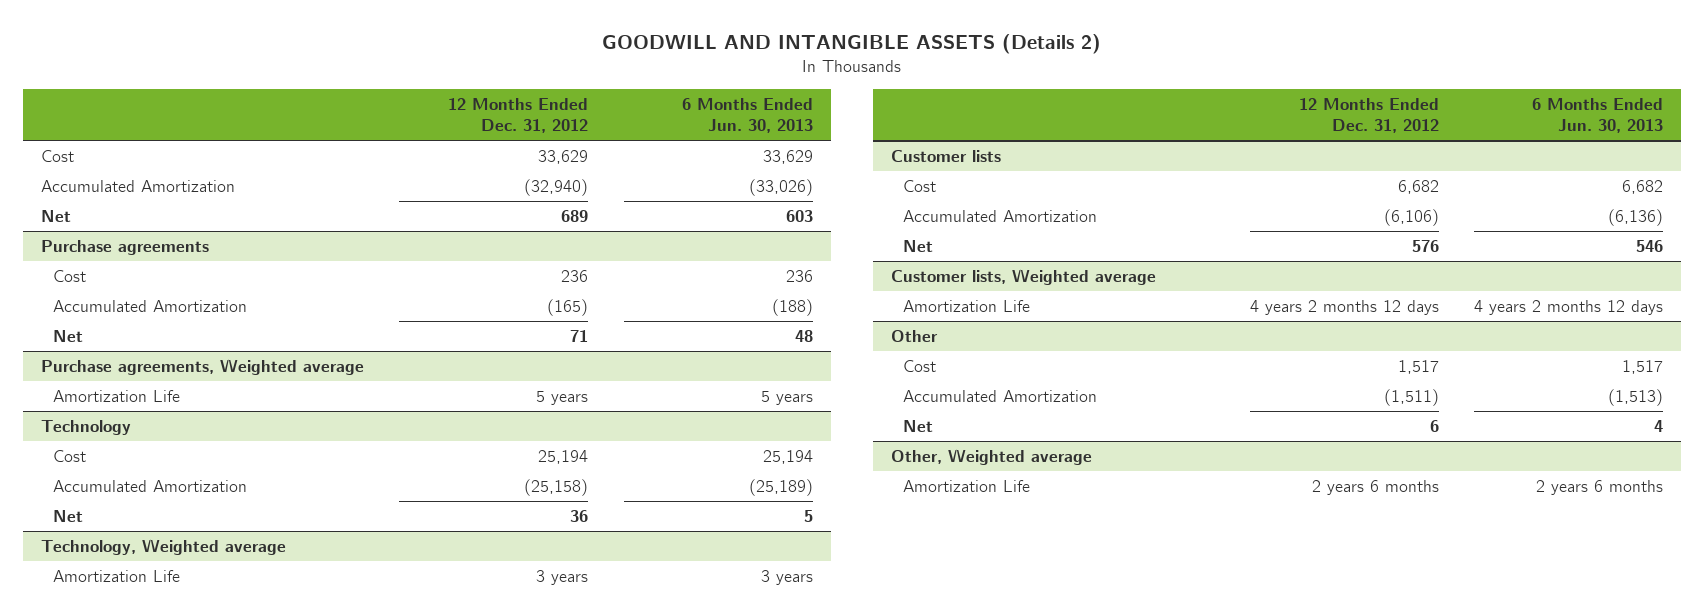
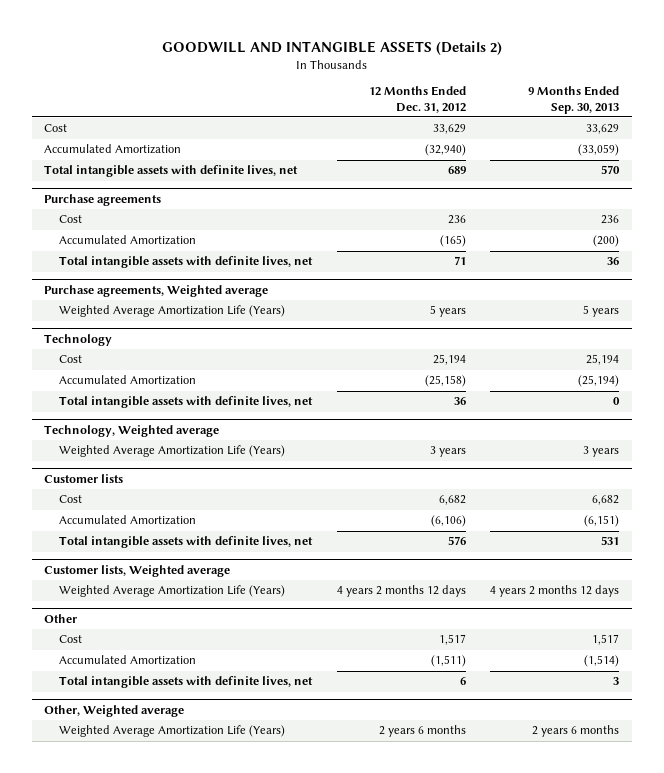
[681,97,813,134] 6 Months Ended Jun. 30, 2013 -> none
none -> [528,86,620,114] 9 Months Ended Sep. 30, 2013
[40,209,71,222] Net -> [44,165,299,178] Total intangible assets with definite lives, net
[52,329,83,342] Net -> [59,256,314,269] Total intangible assets with definite lives, net
[52,389,180,402] Amortization Life -> [59,305,286,318] Weighted Average Amortization Life (Years)
[52,509,83,522] Net -> [59,396,314,409] Total intangible assets with definite lives, net
[52,569,180,582] Amortization Life -> [59,445,286,458] Weighted Average Amortization Life (Years)
[903,239,934,252] Net -> [59,536,314,549] Total intangible assets with definite lives, net
[903,299,1031,312] Amortization Life -> [59,585,286,598] Weighted Average Amortization Life (Years)
[903,419,934,432] Net -> [59,676,314,689] Total intangible assets with definite lives, net
[903,479,1031,492] Amortization Life -> [59,725,286,738] Weighted Average Amortization Life (Years)

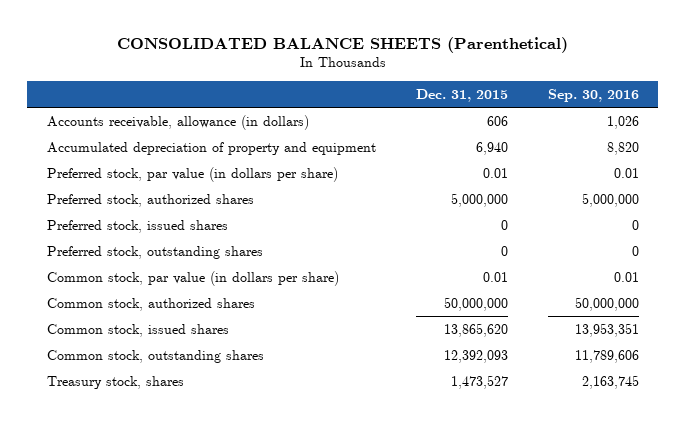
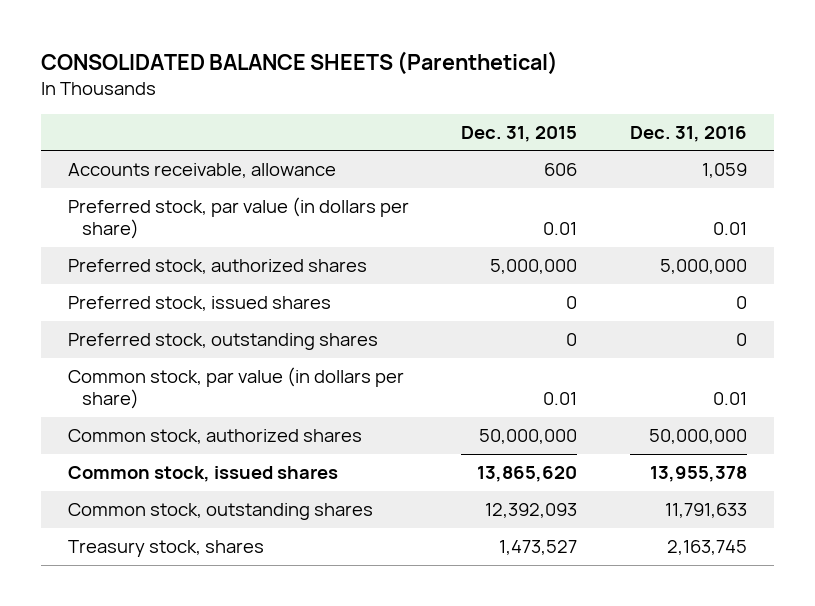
[547,88,639,102] Sep. 30, 2016 -> none
none -> [630,125,748,142] Dec. 31, 2016
[47,141,377,155] Accumulated depreciation of property and equipment -> none
[47,114,310,130] Accounts receivable, allowance (in dollars) -> [67,163,336,179] Accounts receivable, allowance

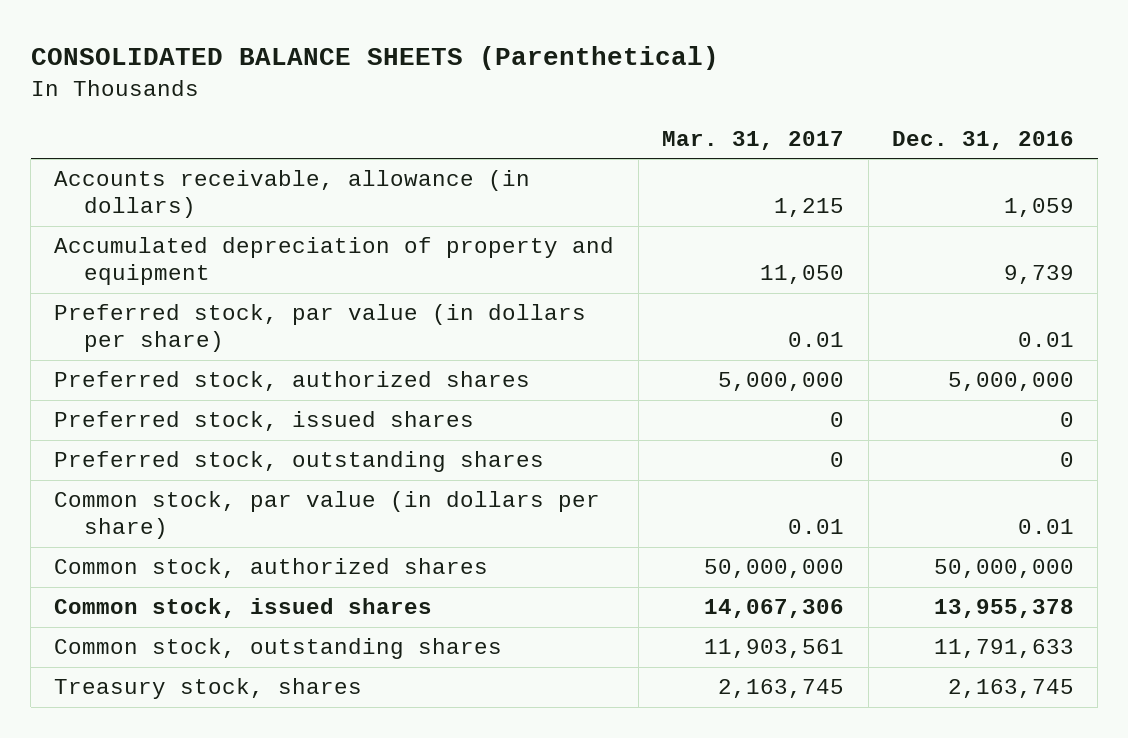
[461,125,578,142] Dec. 31, 2015 -> none
none -> [662,130,845,150] Mar. 31, 2017
[67,163,336,179] Accounts receivable, allowance -> [54,170,531,219] Accounts receivable, allowance (in dollars)
none -> [54,237,615,286] Accumulated depreciation of property and equipment

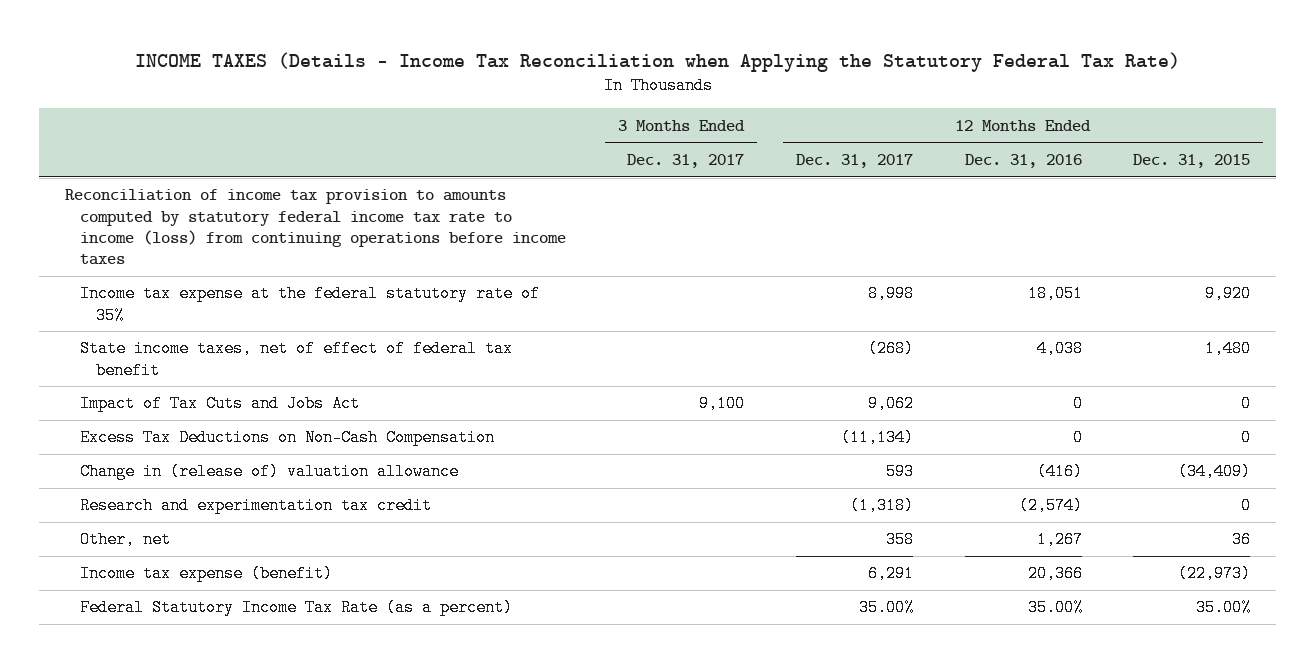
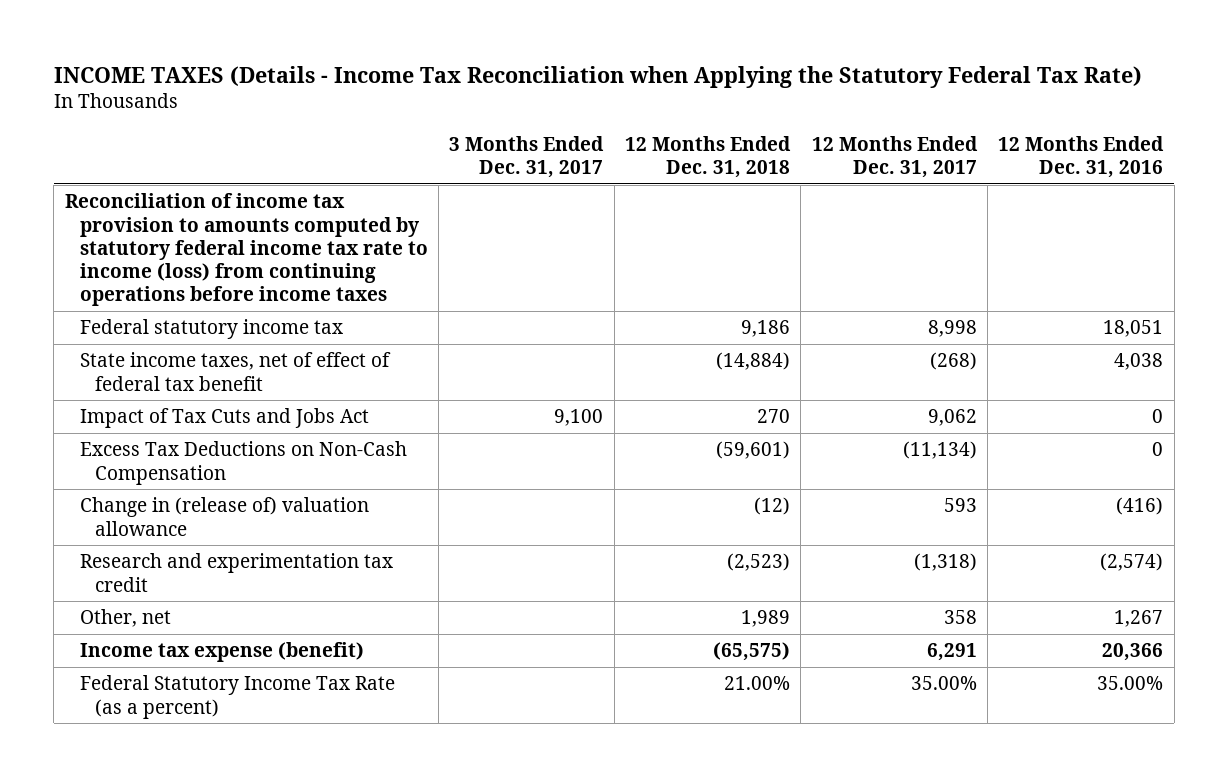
[1133,153,1251,168] Dec. 31, 2015 -> none
none -> [625,135,792,178] 12 Months Ended Dec. 31, 2018
[80,285,541,324] Income tax expense at the federal statutory rate of 35% -> [79,319,343,340] Federal statutory income tax

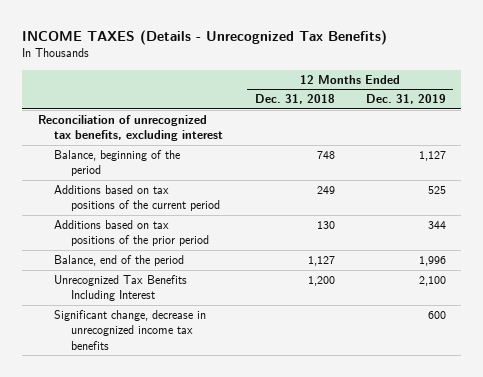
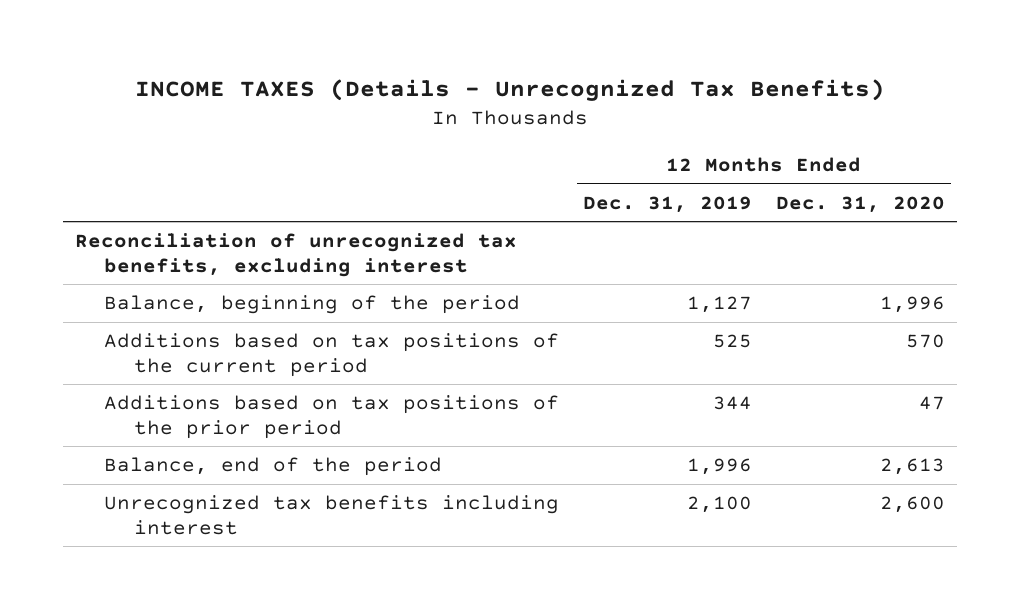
[254,94,335,105] Dec. 31, 2018 -> none
none -> [776,195,946,213] Dec. 31, 2020
[54,310,207,350] Significant change, decrease in unrecognized income tax benefits -> none
[54,275,188,302] Unrecognized Tax Benefits Including Interest -> [104,495,560,535] Unrecognized tax benefits including interest

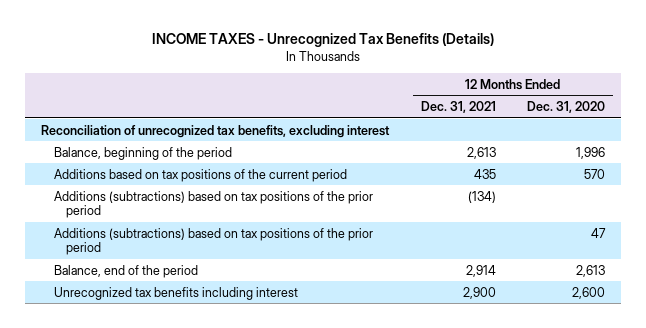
[134,78,885,101] INCOME TAXES (Details - Unrecognized Tax Benefits) -> [152,33,495,48] INCOME TAXES - Unrecognized Tax Benefits (Details)
[583,195,753,213] Dec. 31, 2019 -> none
none -> [420,101,496,114] Dec. 31, 2021
none -> [53,190,373,219] Additions (subtractions) based on tax positions of the prior period
[104,395,560,439] Additions based on tax positions of the prior period -> [53,227,373,256] Additions (subtractions) based on tax positions of the prior period

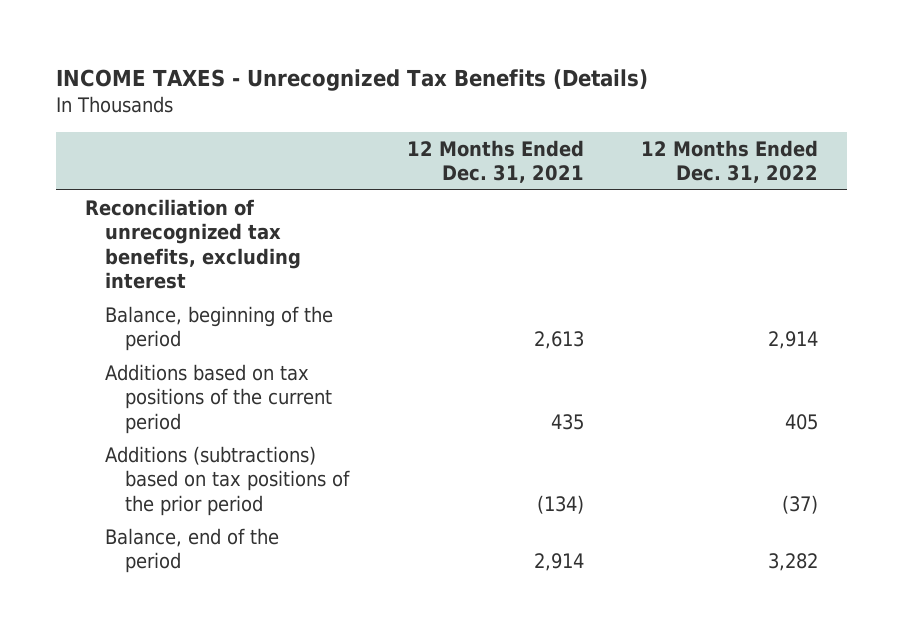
[527,101,606,114] Dec. 31, 2020 -> none
none -> [641,139,819,183] 12 Months Ended Dec. 31, 2022
[53,227,373,256] Additions (subtractions) based on tax positions of the prior period -> none
[53,286,298,300] Unrecognized tax benefits including interest -> none

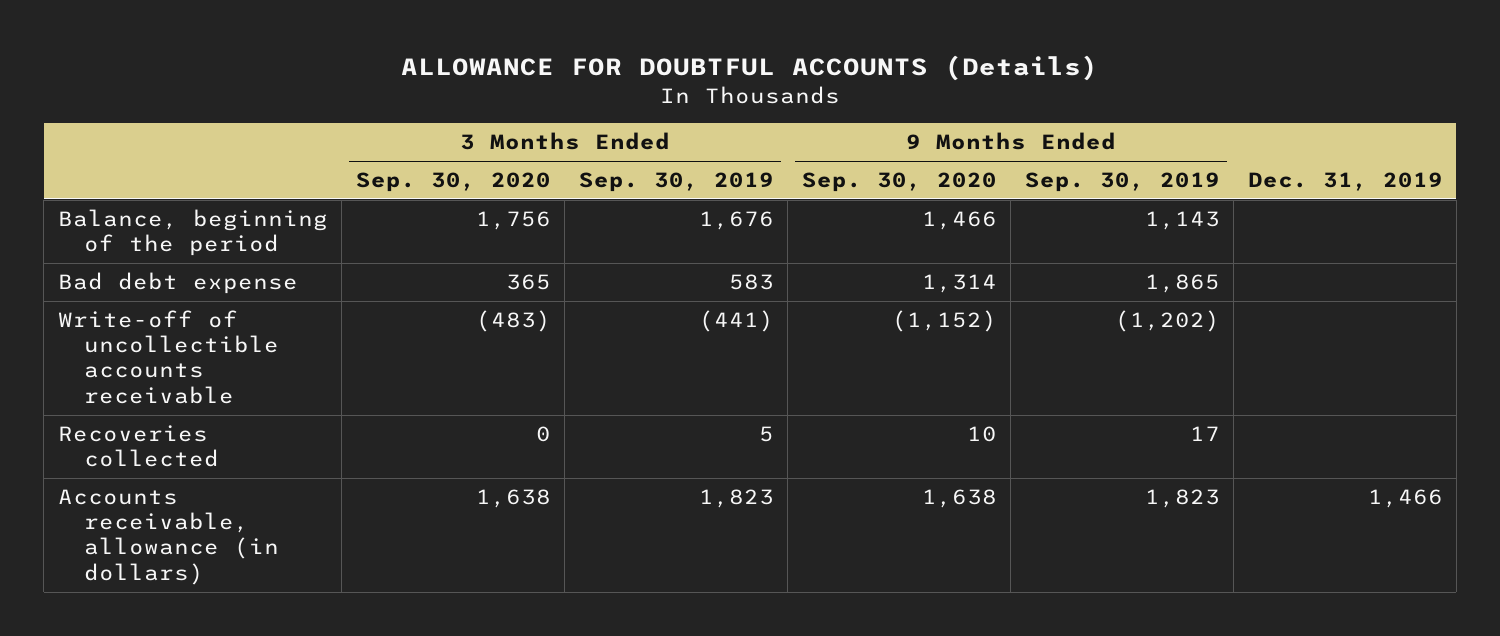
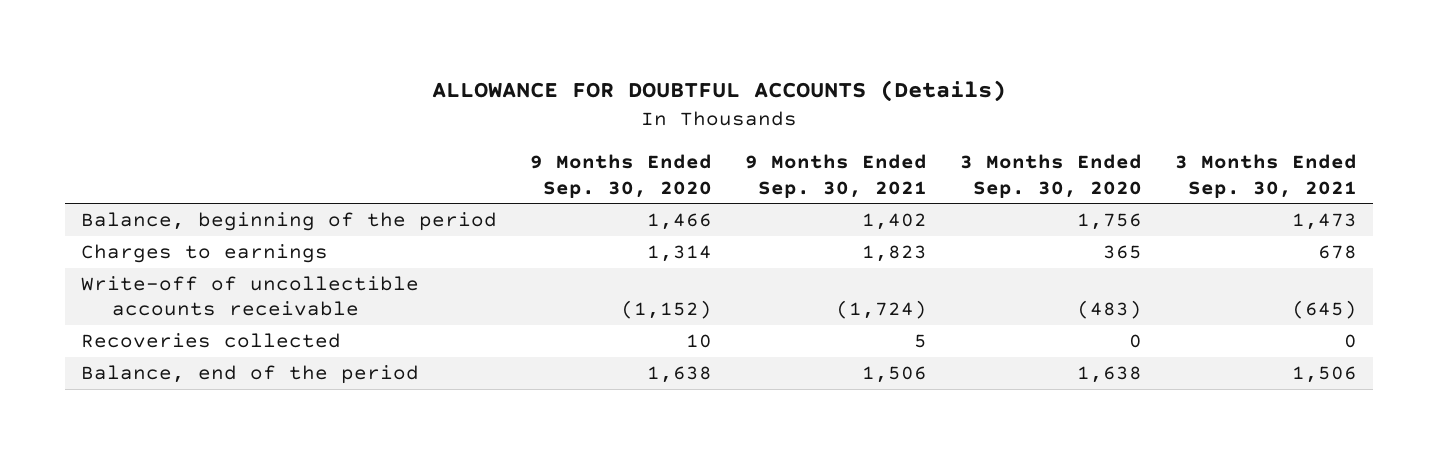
[578,172,774,193] Sep. 30, 2019 -> none
[1024,172,1220,193] Sep. 30, 2019 -> none
[1247,172,1443,192] Dec. 31, 2019 -> none
none -> [744,154,927,198] 9 Months Ended Sep. 30, 2021
none -> [1174,154,1357,198] 3 Months Ended Sep. 30, 2021
[57,272,298,295] Bad debt expense -> [81,244,329,264] Charges to earnings
[57,489,279,585] Accounts receivable, allowance (in dollars) -> [81,365,420,385] Balance, end of the period

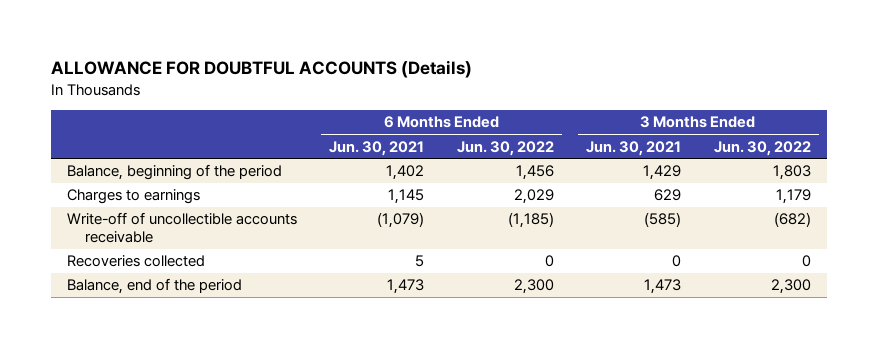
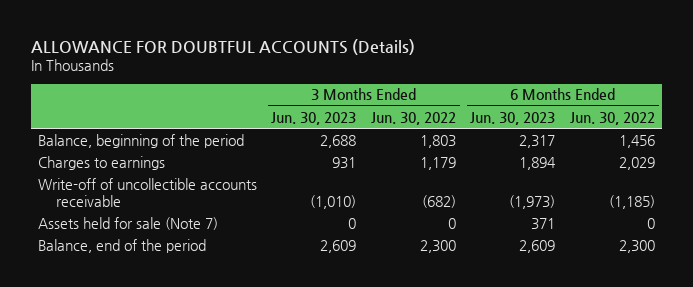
[329,140,425,156] Jun. 30, 2021 -> none
[586,140,682,156] Jun. 30, 2021 -> none
none -> [271,111,357,125] Jun. 30, 2023
none -> [470,111,556,125] Jun. 30, 2023
[67,255,206,268] Recoveries collected -> none
none -> [37,216,218,230] Assets held for sale (Note 7)

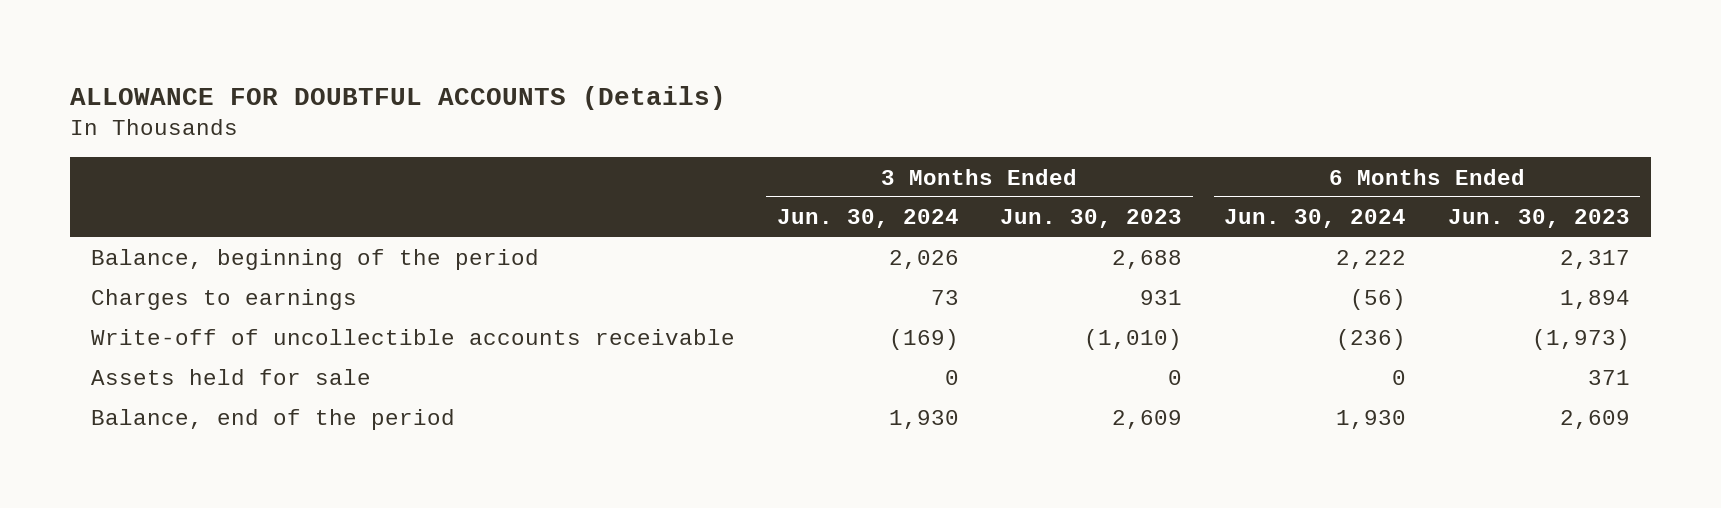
[370,111,456,125] Jun. 30, 2022 -> none
[569,111,655,125] Jun. 30, 2022 -> none
none -> [776,209,959,229] Jun. 30, 2024
none -> [1224,209,1407,229] Jun. 30, 2024
[37,216,218,230] Assets held for sale (Note 7) -> [90,369,371,386] Assets held for sale

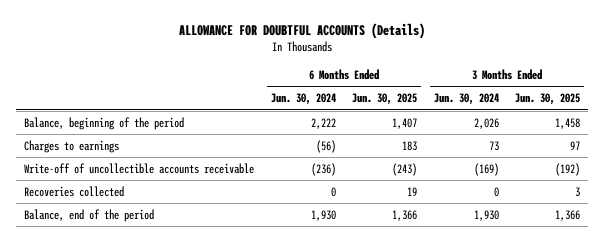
[1000,209,1183,229] Jun. 30, 2023 -> none
[1447,209,1630,229] Jun. 30, 2023 -> none
none -> [352,93,418,106] Jun. 30, 2025
none -> [515,93,581,106] Jun. 30, 2025
[90,369,371,386] Assets held for sale -> none
none -> [24,185,125,197] Recoveries collected

